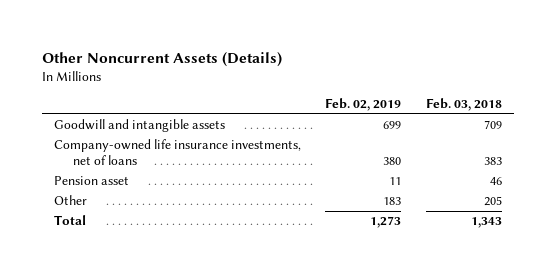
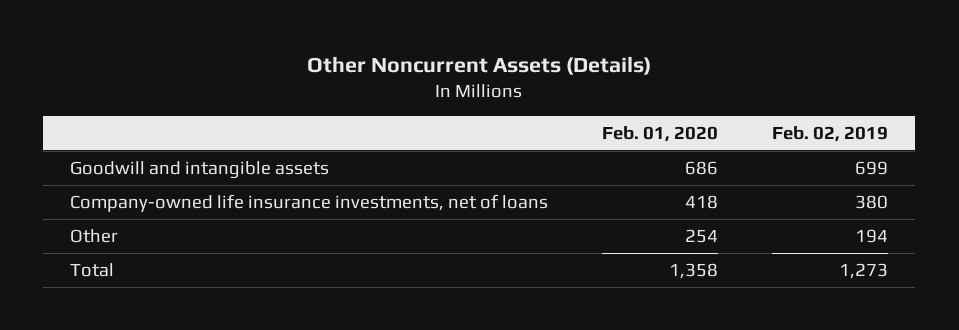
[425,98,502,112] Feb. 03, 2018 -> none
none -> [602,125,719,142] Feb. 01, 2020
[54,176,130,186] Pension asset -> none
[383,197,402,206] 183 -> [855,229,889,244] 194

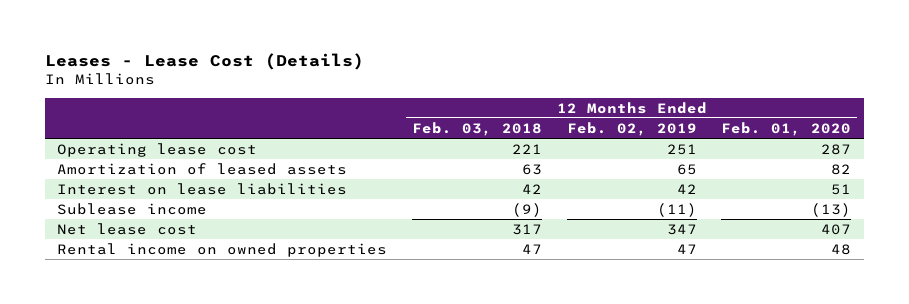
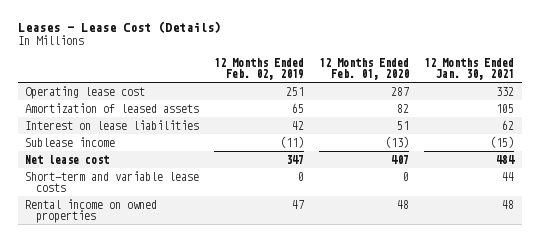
[411,121,542,136] Feb. 03, 2018 -> none
none -> [424,57,515,80] 12 Months Ended Jan. 30, 2021
none -> [25,170,200,192] Short-term and variable lease costs

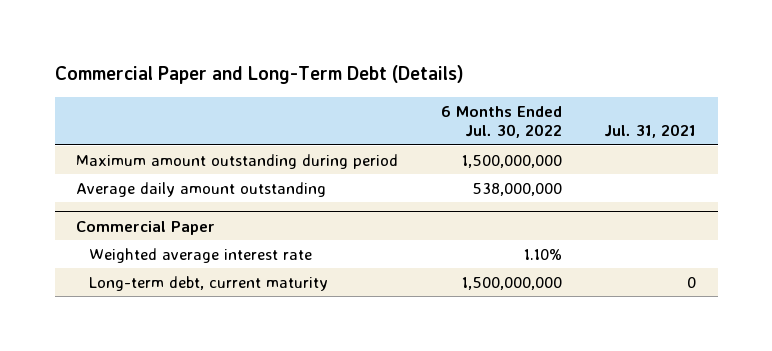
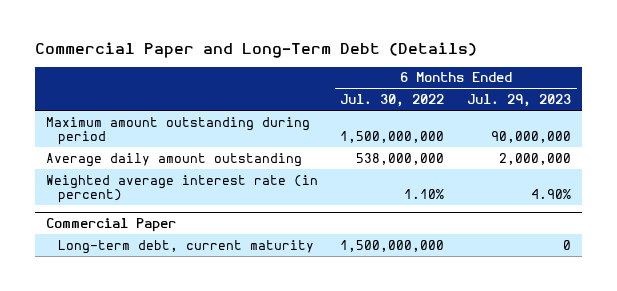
[604,124,697,139] Jul. 31, 2021 -> none
none -> [466,94,571,108] Jul. 29, 2023
none -> [46,174,319,204] Weighted average interest rate (in percent)
[88,247,312,263] Weighted average interest rate -> none

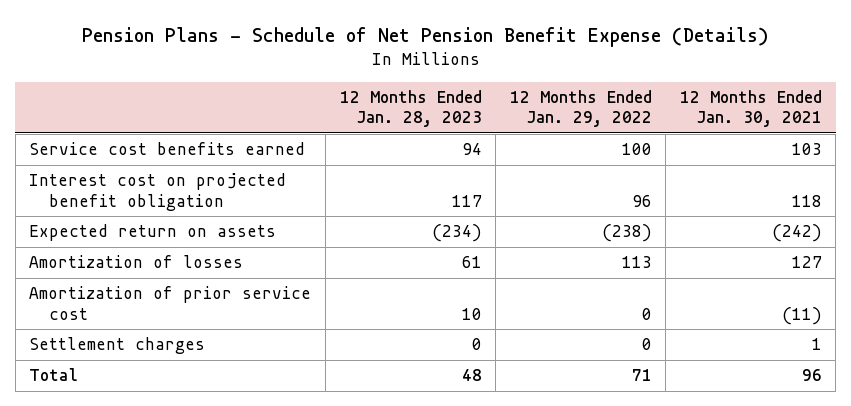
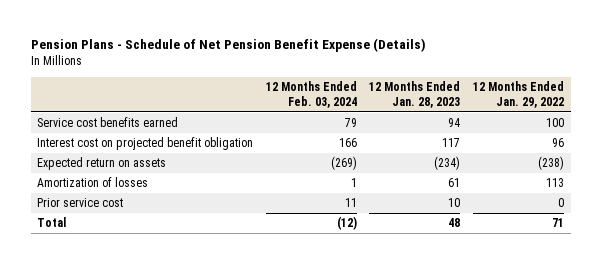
[679,89,822,128] 12 Months Ended Jan. 30, 2021 -> none
none -> [265,80,357,108] 12 Months Ended Feb. 03, 2024
[29,337,206,355] Settlement charges -> none
[29,286,312,320] Amortization of prior service cost -> [36,198,123,208] Prior service cost

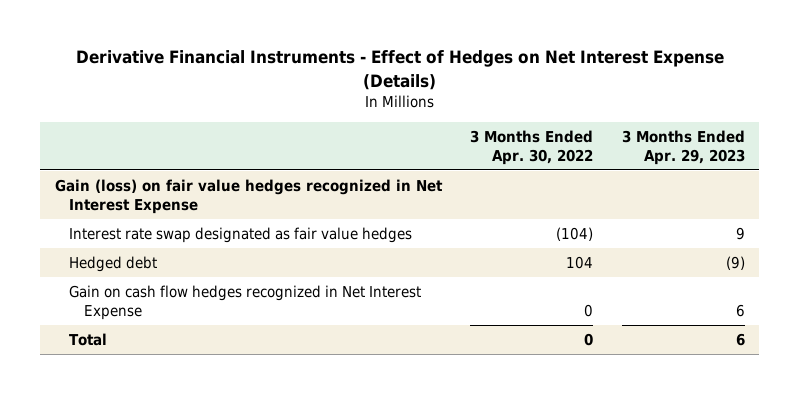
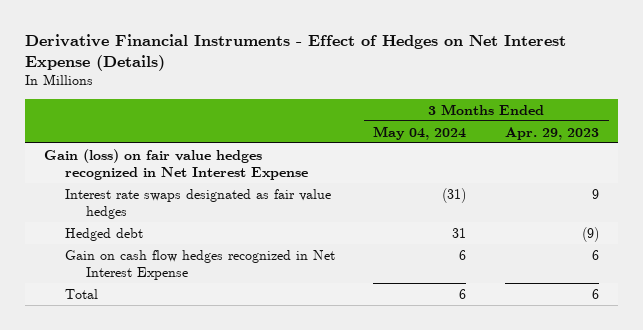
[470,129,594,165] 3 Months Ended Apr. 30, 2022 -> none
none -> [373,125,467,140] May 04, 2024
[69,227,413,244] Interest rate swap designated as fair value hedges -> [64,188,331,220] Interest rate swaps designated as fair value hedges

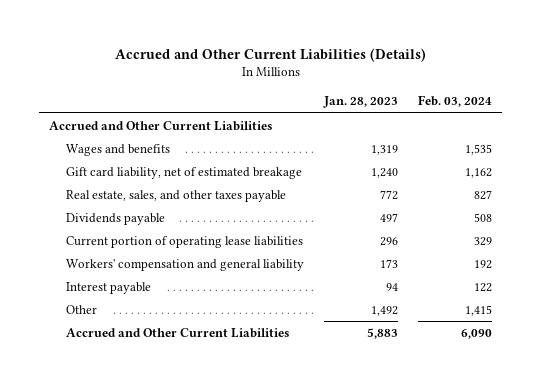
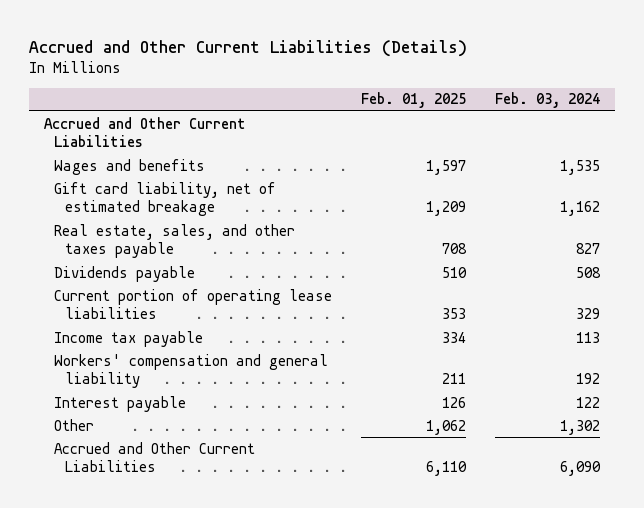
[323,96,399,109] Jan. 28, 2023 -> none
none -> [361,92,467,109] Feb. 01, 2025
none -> [54,330,204,347] Income tax payable
[464,304,492,316] 1,415 -> [560,419,601,435] 1,302

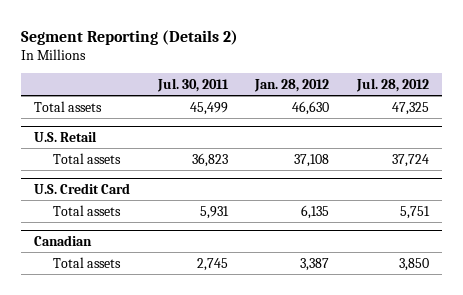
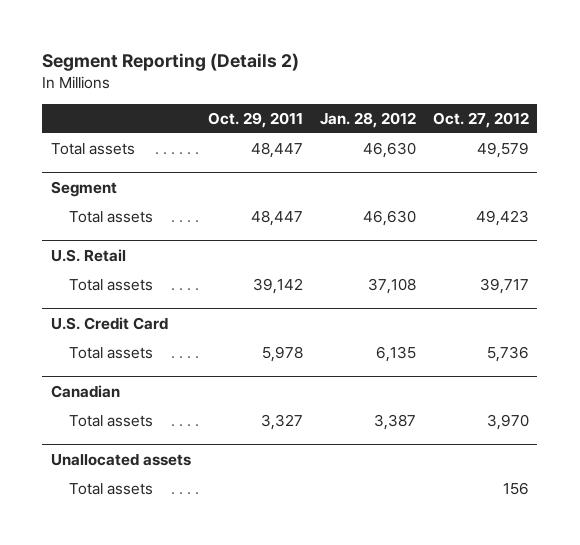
[156,77,229,92] Jul. 30, 2011 -> none
[355,77,429,92] Jul. 28, 2012 -> none
none -> [207,111,303,128] Oct. 29, 2011
none -> [432,111,529,128] Oct. 27, 2012
none -> [50,181,117,198] Segment
none -> [68,211,153,224] Total assets
none -> [50,454,191,467] Unallocated assets
none -> [68,483,153,496] Total assets

